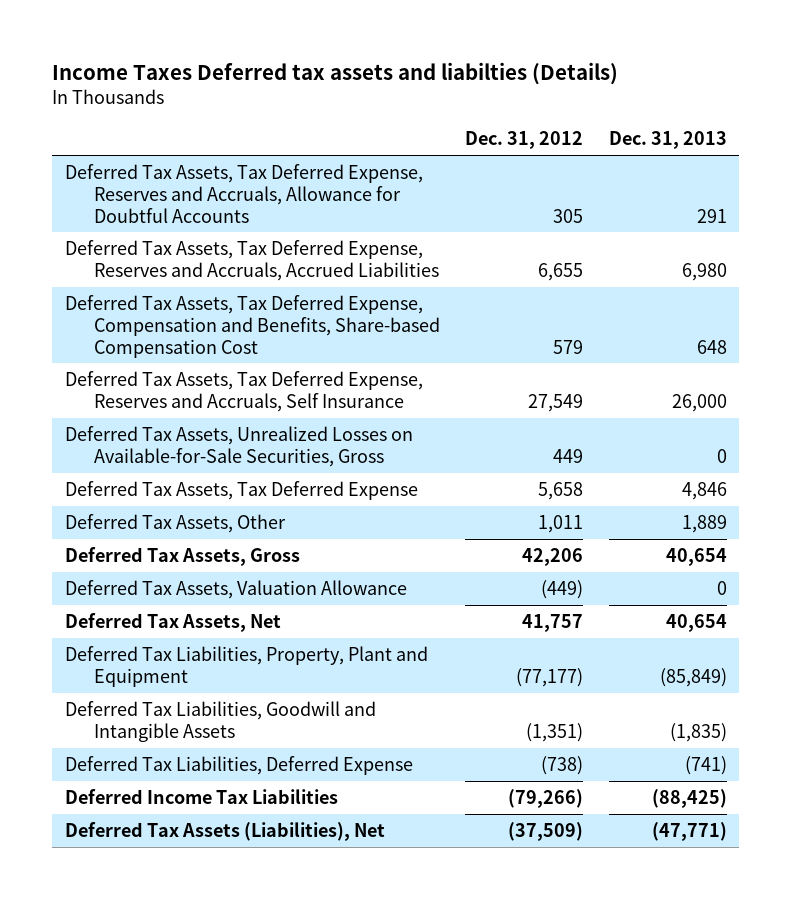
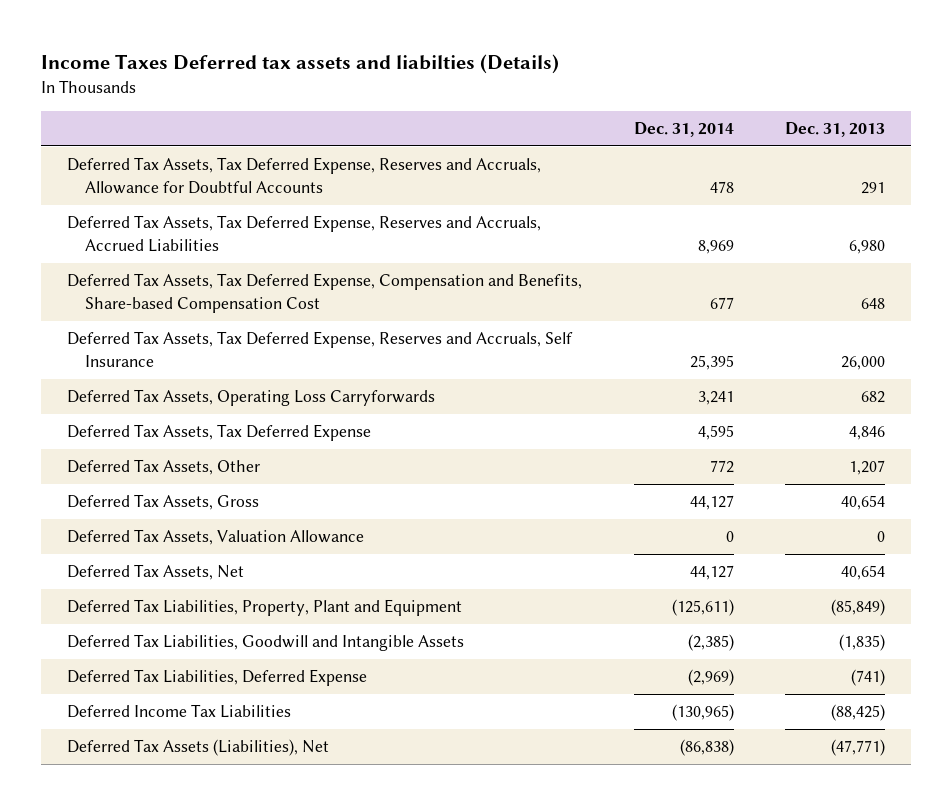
[465,131,584,150] Dec. 31, 2012 -> none
none -> [633,122,734,138] Dec. 31, 2014
[64,425,413,467] Deferred Tax Assets, Unrealized Losses on Available-for-Sale Securities, Gross -> none
none -> [67,389,436,407] Deferred Tax Assets, Operating Loss Carryforwards
[681,514,727,533] 1,889 -> [849,460,886,476] 1,207

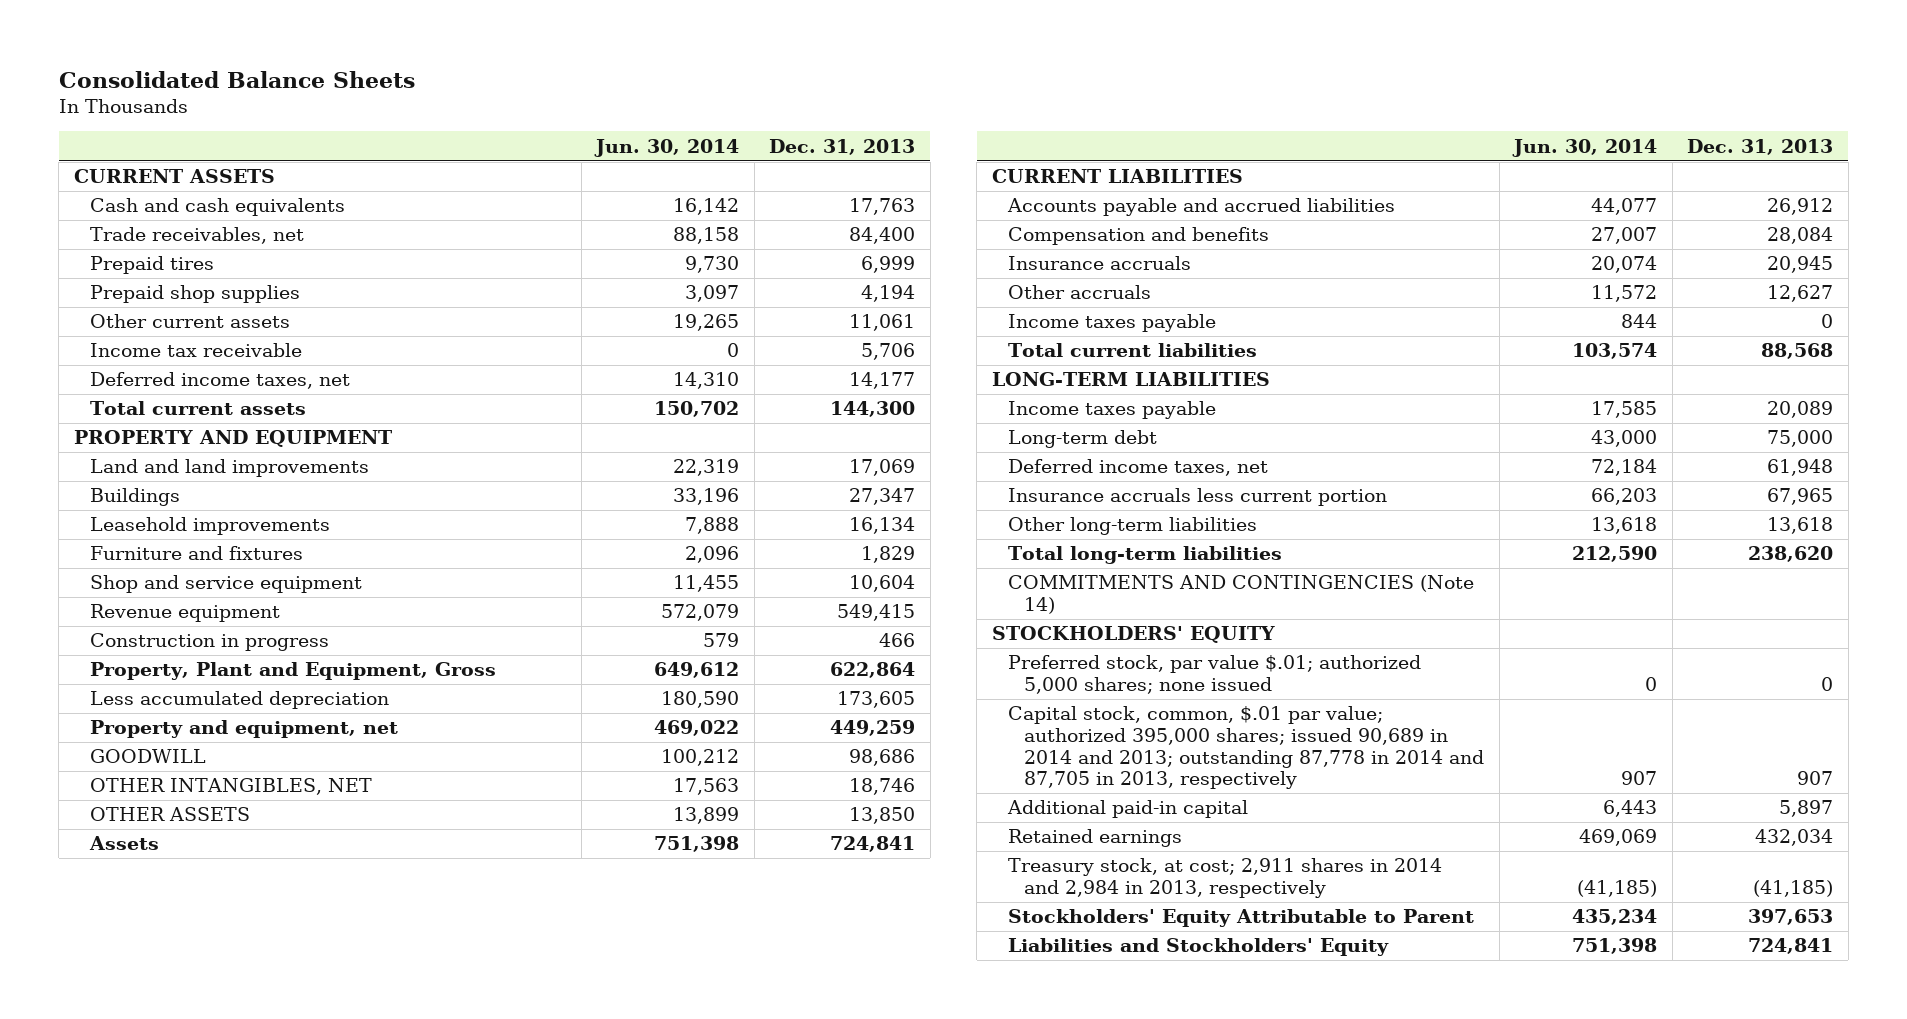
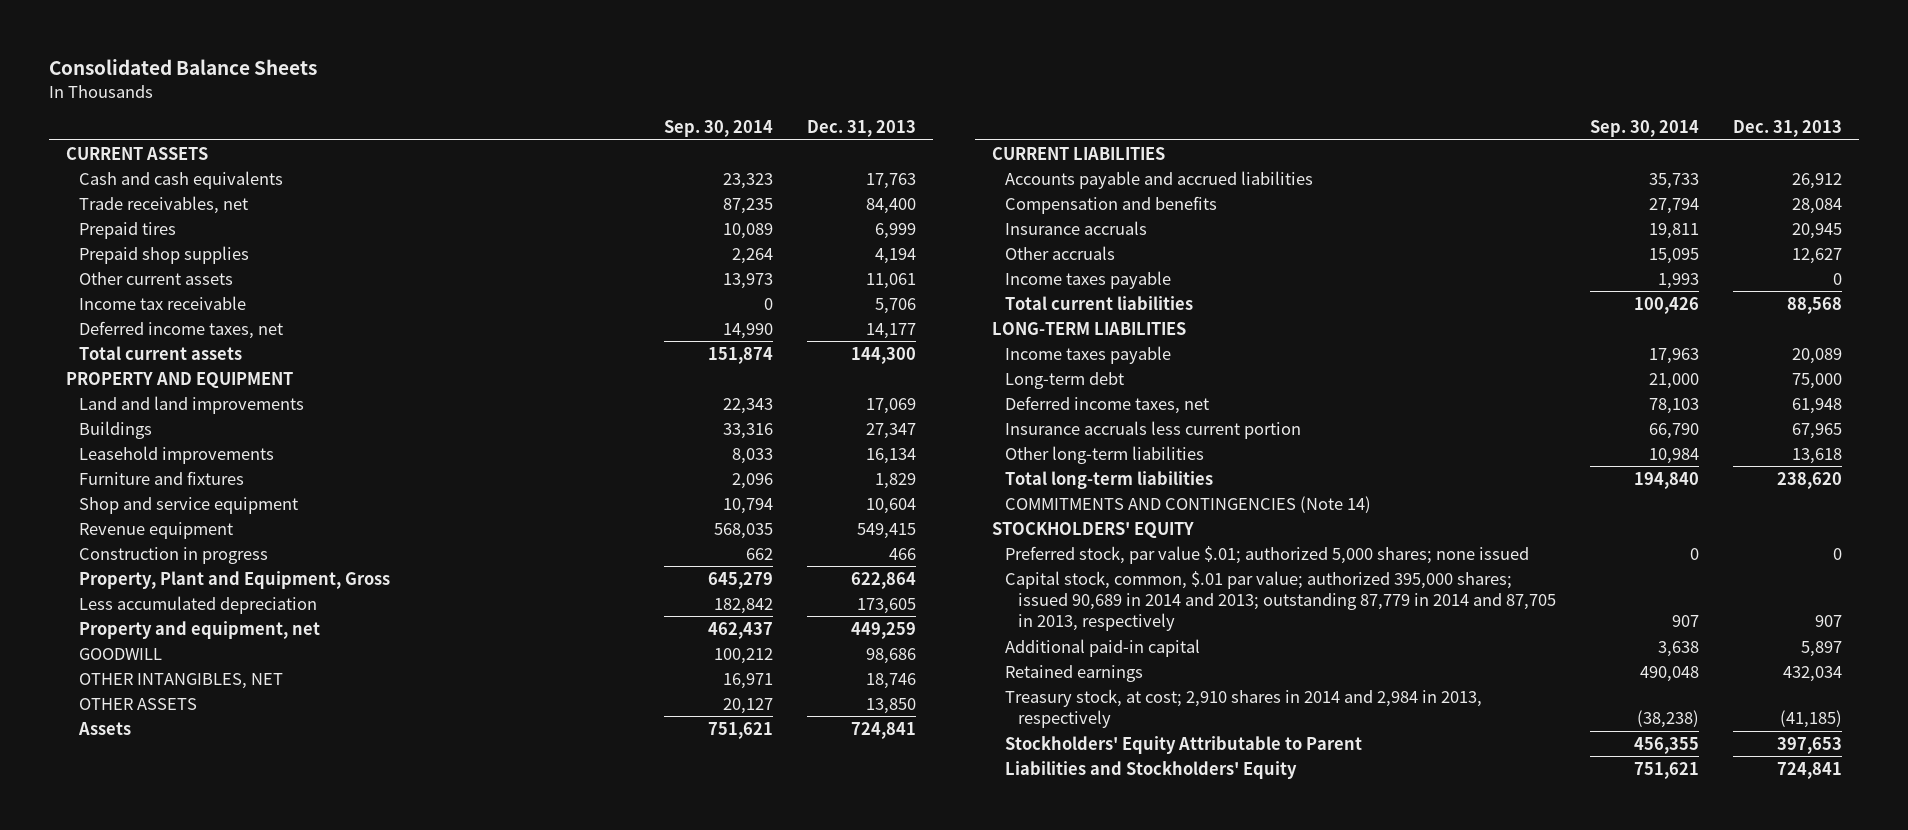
[594,138,740,157] Jun. 30, 2014 -> none
none -> [663,120,773,138] Sep. 30, 2014
[1008,706,1485,790] Capital stock, common, $.01 par value; authorized 395,000 shares; issued 90,689 in 2014 and 2013; outstanding 87,778 in 2014 and 87,705 in 2013, respectively -> [1004,570,1556,631] Capital stock, common, $.01 par value; authorized 395,000 shares; issued 90,689 in 2014 and 2013; outstanding 87,779 in 2014 and 87,705 in 2013, respectively
[1008,858,1443,899] Treasury stock, at cost; 2,911 shares in 2014 and 2,984 in 2013, respectively -> [1004,688,1482,728] Treasury stock, at cost; 2,910 shares in 2014 and 2,984 in 2013, respectively

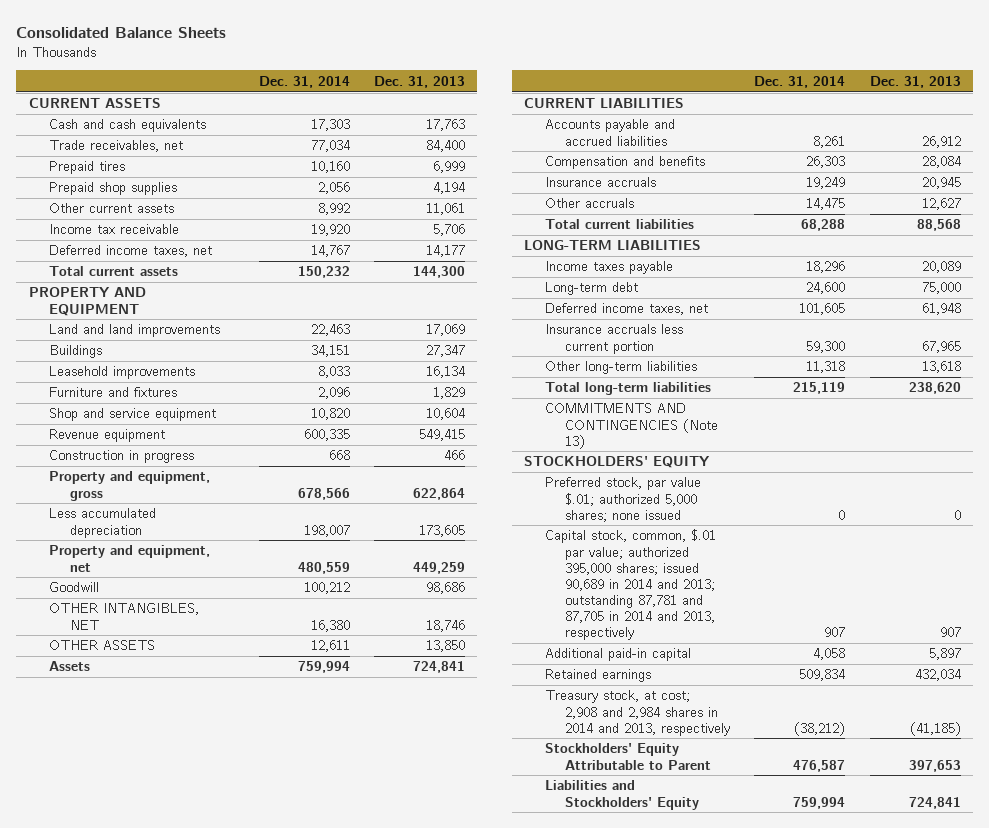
[663,120,773,138] Sep. 30, 2014 -> none
none -> [258,75,350,88] Dec. 31, 2014
[79,570,391,589] Property, Plant and Equipment, Gross -> [49,471,211,501] Property and equipment, gross
[79,647,163,660] GOODWILL -> [49,582,100,593] Goodwill
[1004,270,1171,289] Income taxes payable -> none
[1004,495,1371,513] COMMITMENTS AND CONTINGENCIES (Note 14) -> [544,403,719,449] COMMITMENTS AND CONTINGENCIES (Note 13)
[1004,570,1556,631] Capital stock, common, $.01 par value; authorized 395,000 shares; issued 90,689 in 2014 and 2013; outstanding 87,779 in 2014 and 87,705 in 2013, respectively -> [544,529,716,641] Capital stock, common, $.01 par value; authorized 395,000 shares; issued 90,689 in 2014 and 2013; outstanding 87,781 and 87,705 in 2014 and 2013, respectively
[1004,688,1482,728] Treasury stock, at cost; 2,910 shares in 2014 and 2,984 in 2013, respectively -> [544,690,731,736] Treasury stock, at cost; 2,908 and 2,984 shares in 2014 and 2013, respectively

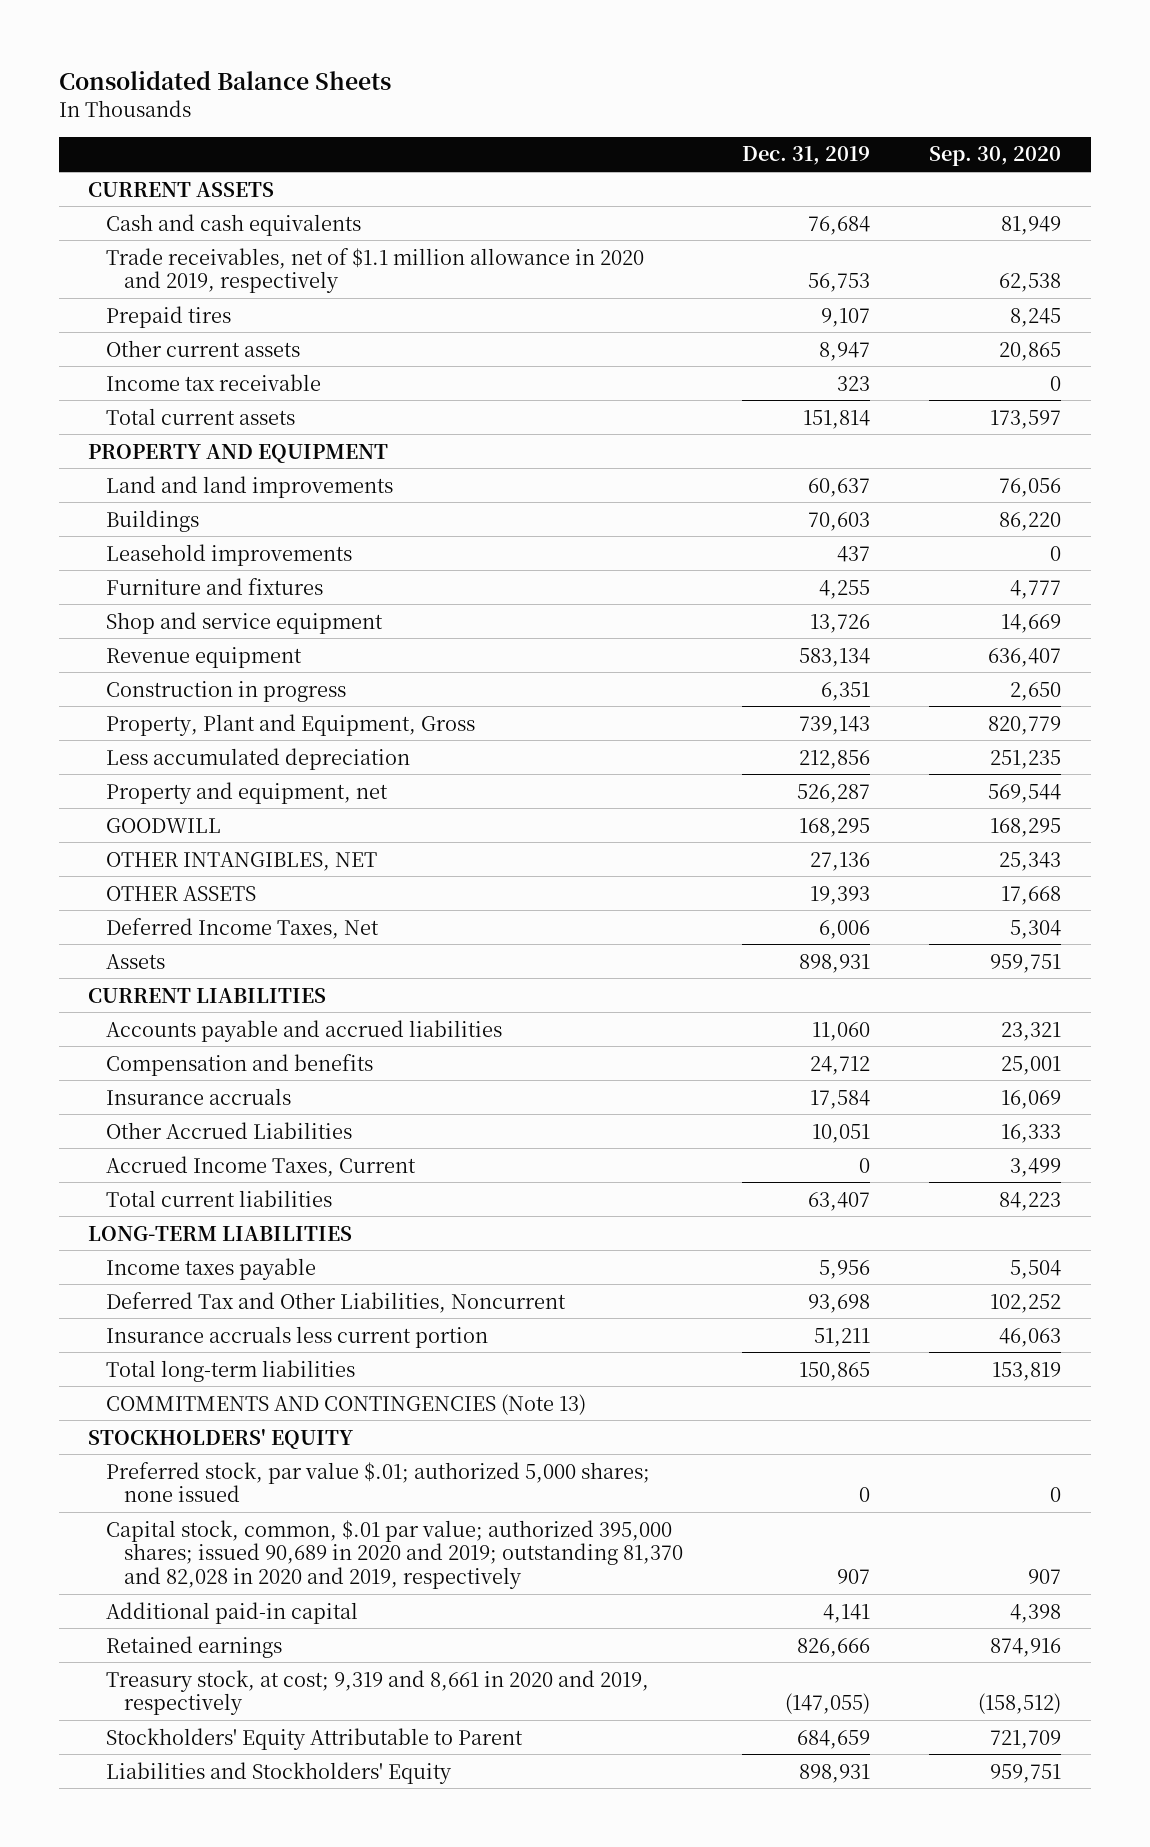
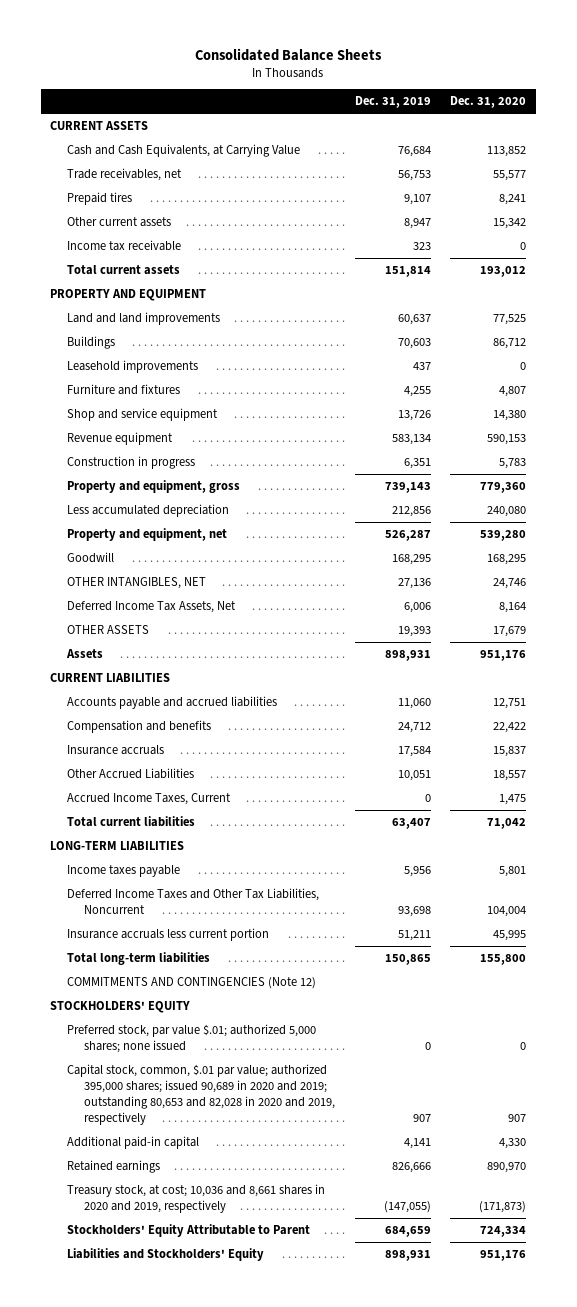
[929,146,1062,167] Sep. 30, 2020 -> none
none -> [450,96,527,109] Dec. 31, 2020
[106,213,362,236] Cash and cash equivalents -> [67,144,301,158] Cash and Cash Equivalents, at Carrying Value
[106,247,645,294] Trade receivables, net of $1.1 million allowance in 2020 and 2019, respectively -> [67,168,183,182] Trade receivables, net
[106,713,476,736] Property, Plant and Equipment, Gross -> [67,480,241,494] Property and equipment, gross
[106,817,222,833] GOODWILL -> [67,552,115,564] Goodwill
none -> [67,601,237,614] Deferred Income Tax Assets, Net
[106,917,380,939] Deferred Income Taxes, Net -> none
[106,1291,567,1313] Deferred Tax and Other Liabilities, Noncurrent -> [67,888,320,915] Deferred Income Taxes and Other Tax Liabilities, Noncurrent
[106,1393,587,1415] COMMITMENTS AND CONTINGENCIES (Note 13) -> [67,977,317,990] COMMITMENTS AND CONTINGENCIES (Note 12)
[106,1519,683,1590] Capital stock, common, $.01 par value; authorized 395,000 shares; issued 90,689 in 2020 and 2019; outstanding 81,370 and 82,028 in 2020 and 2019, respectively -> [67,1064,336,1125] Capital stock, common, $.01 par value; authorized 395,000 shares; issued 90,689 in 2020 and 2019; outstanding 80,653 and 82,028 in 2020 and 2019, respectively
[106,1669,650,1716] Treasury stock, at cost; 9,319 and 8,661 in 2020 and 2019, respectively -> [67,1184,326,1214] Treasury stock, at cost; 10,036 and 8,661 shares in 2020 and 2019, respectively

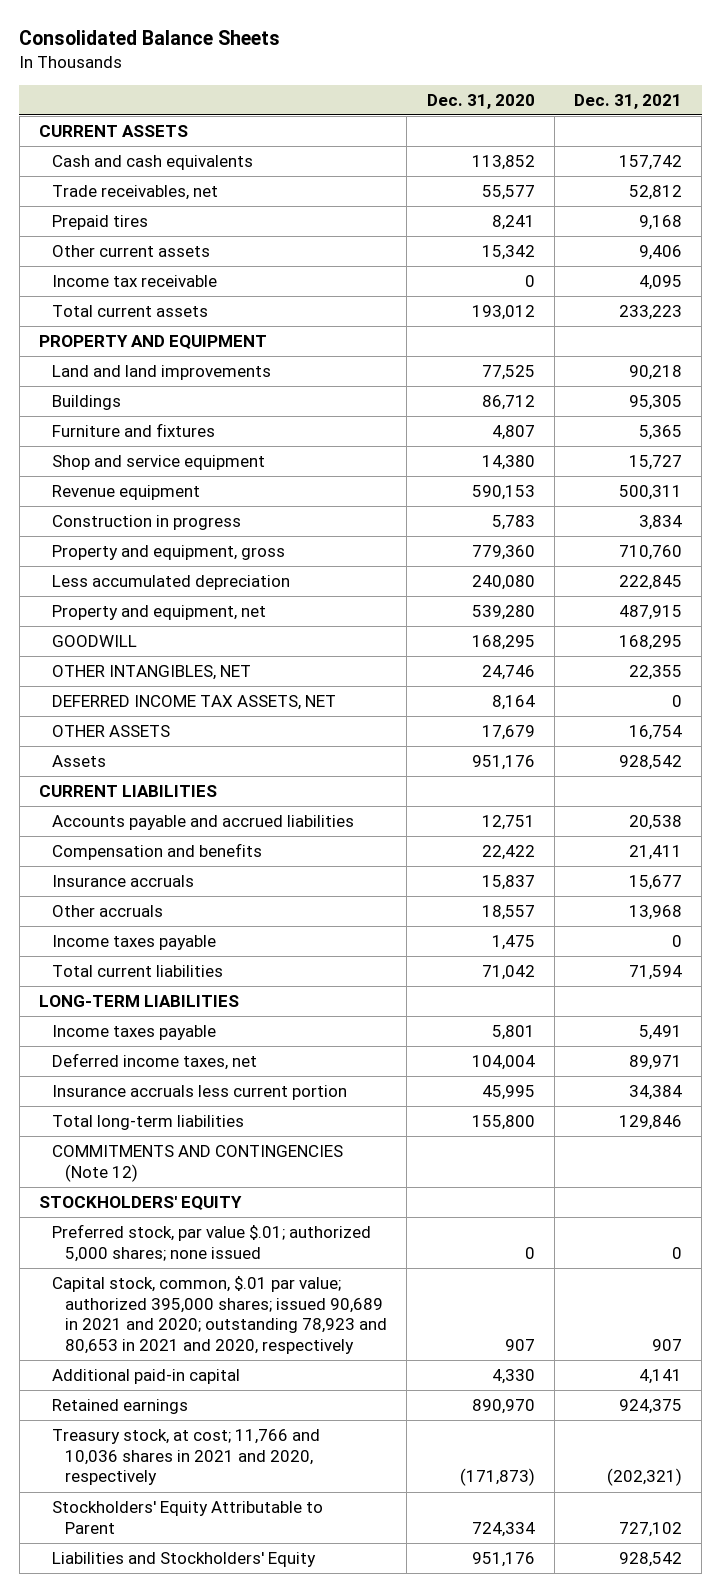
[354,96,431,109] Dec. 31, 2019 -> none
none -> [574,93,683,109] Dec. 31, 2021
[67,144,301,158] Cash and Cash Equivalents, at Carrying Value -> [52,155,254,171] Cash and cash equivalents
[67,360,199,374] Leasehold improvements -> none
[67,552,115,564] Goodwill -> [52,635,138,648] GOODWILL
[67,601,237,614] Deferred Income Tax Assets, Net -> [52,695,337,711] DEFERRED INCOME TAX ASSETS, NET
[67,768,195,780] Other Accrued Liabilities -> [52,905,164,918] Other accruals
[67,793,232,806] Accrued Income Taxes, Current -> [52,935,217,951] Income taxes payable
[67,888,320,915] Deferred Income Taxes and Other Tax Liabilities, Noncurrent -> [52,1053,258,1071] Deferred income taxes, net
[67,1064,336,1125] Capital stock, common, $.01 par value; authorized 395,000 shares; issued 90,689 in 2020 and 2019; outstanding 80,653 and 82,028 in 2020 and 2019, respectively -> [52,1276,388,1355] Capital stock, common, $.01 par value; authorized 395,000 shares; issued 90,689 in 2021 and 2020; outstanding 78,923 and 80,653 in 2021 and 2020, respectively
[67,1184,326,1214] Treasury stock, at cost; 10,036 and 8,661 shares in 2020 and 2019, respectively -> [52,1429,321,1486] Treasury stock, at cost; 11,766 and 10,036 shares in 2021 and 2020, respectively

